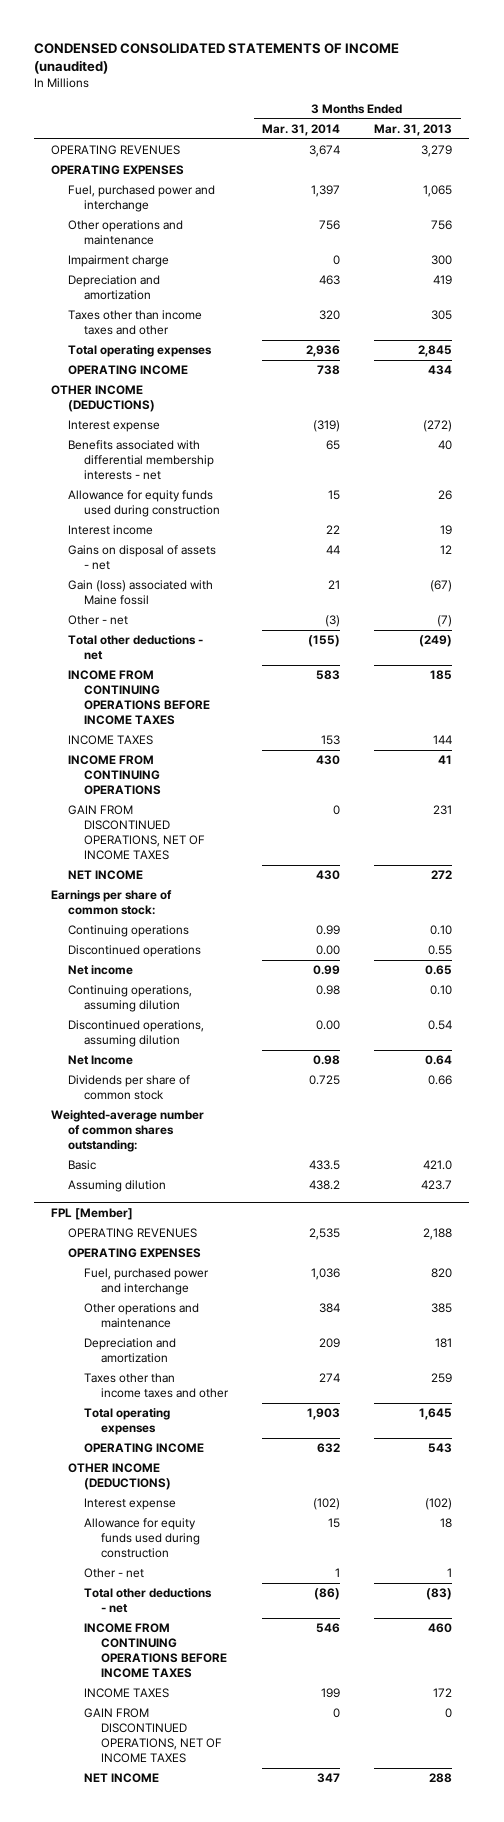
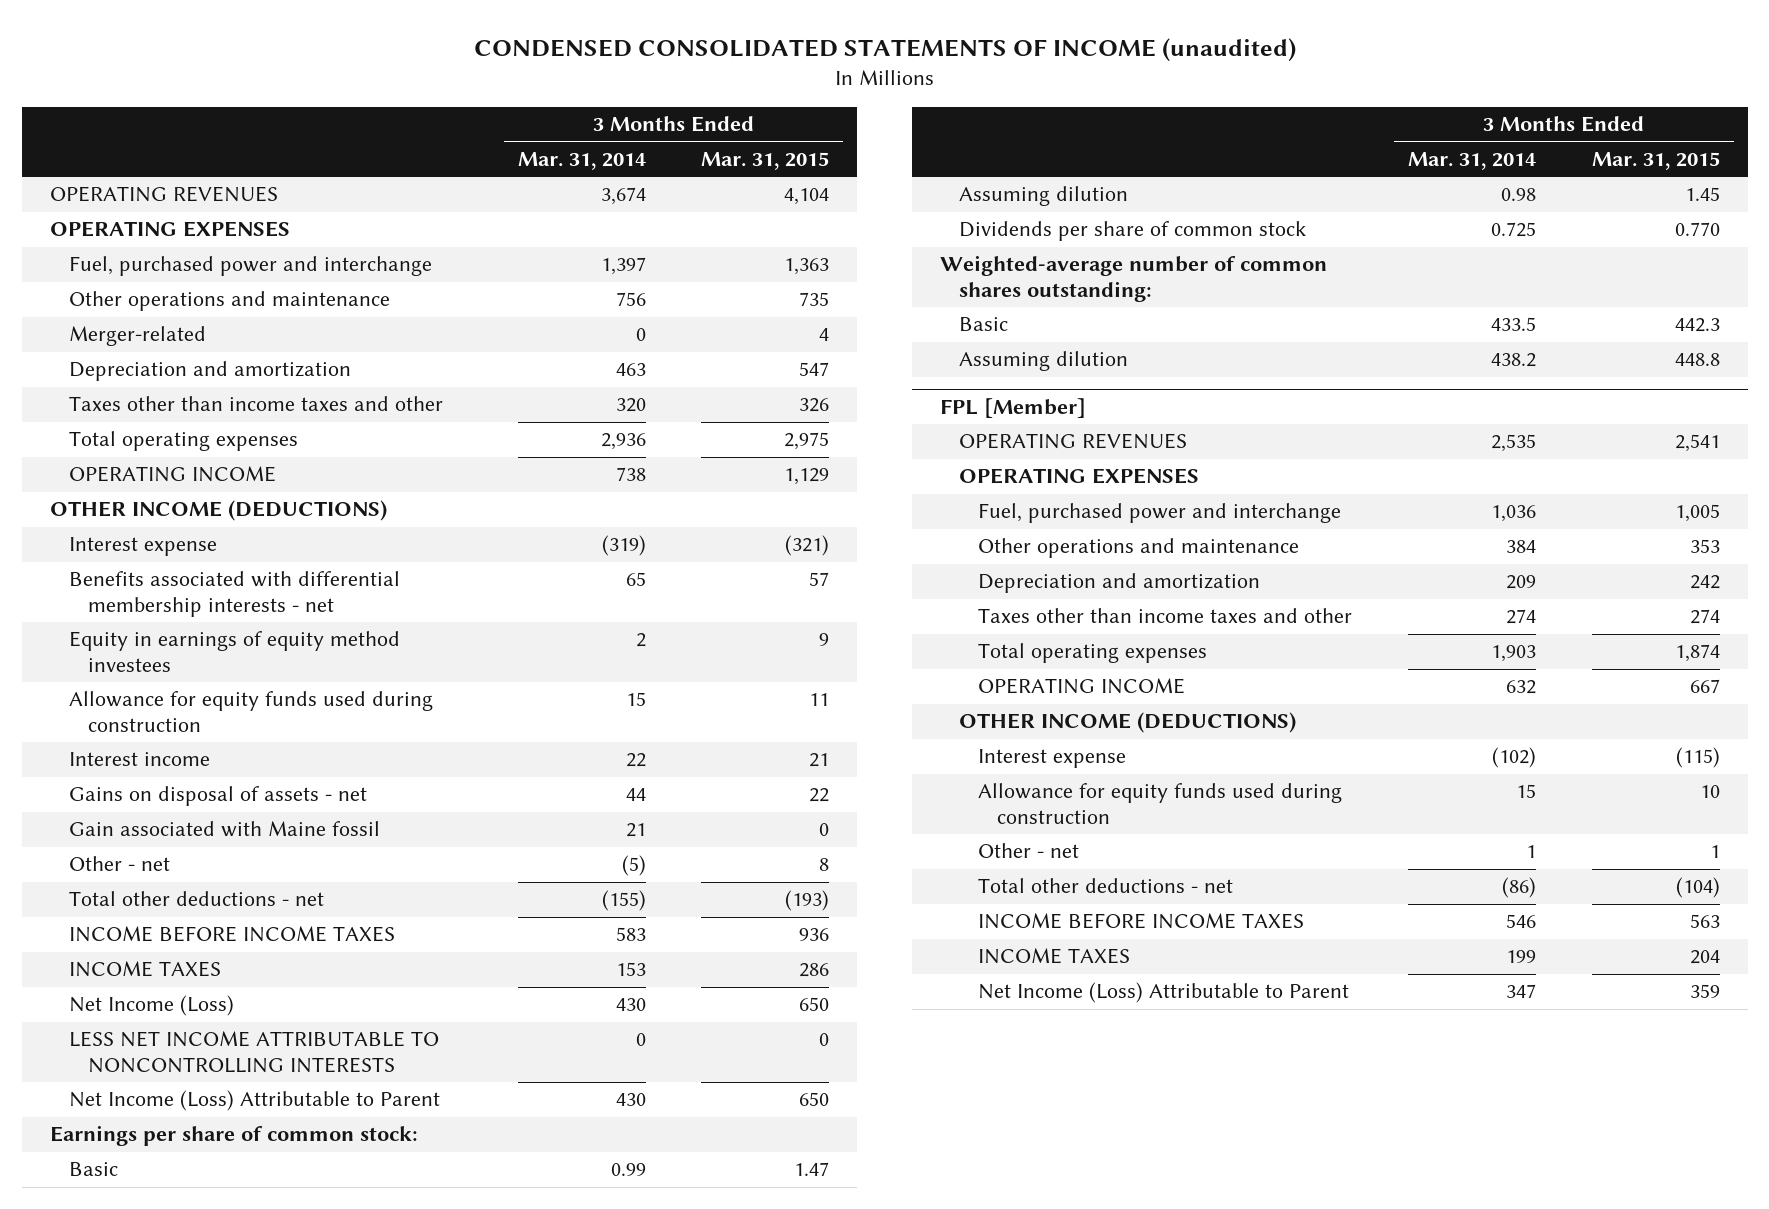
[374,124,453,137] Mar. 31, 2013 -> none
none -> [701,152,830,171] Mar. 31, 2015
[67,255,169,268] Impairment charge -> none
none -> [68,326,206,347] Merger-related
none -> [68,631,400,673] Equity in earnings of equity method investees
[67,580,213,606] Gain (loss) associated with Maine fossil -> [68,821,380,838] Gain associated with Maine fossil
[325,615,341,628] (3) -> [621,855,646,877] (5)
[67,670,211,726] INCOME FROM CONTINUING OPERATIONS BEFORE INCOME TAXES -> [68,926,395,943] INCOME BEFORE INCOME TAXES
[67,755,162,796] INCOME FROM CONTINUING OPERATIONS -> none
[67,805,206,861] GAIN FROM DISCONTINUED OPERATIONS, NET OF INCOME TAXES -> none
none -> [68,995,234,1017] Net Income (Loss)
none -> [68,1031,439,1074] LESS NET INCOME ATTRIBUTABLE TO NONCONTROLLING INTERESTS
[67,870,143,881] NET INCOME -> [68,1090,440,1112] Net Income (Loss) Attributable to Parent
[67,925,189,938] Continuing operations -> none
[67,945,201,958] Discontinued operations -> none
[67,985,192,1013] Continuing operations, assuming dilution -> none
[67,1020,204,1048] Discontinued operations, assuming dilution -> none
[67,965,133,976] Net income -> [68,1162,118,1177] Basic
[67,1055,133,1066] Net Income -> [958,186,1128,207] Assuming dilution
[84,1623,228,1679] INCOME FROM CONTINUING OPERATIONS BEFORE INCOME TAXES -> [977,913,1304,930] INCOME BEFORE INCOME TAXES
[84,1708,223,1764] GAIN FROM DISCONTINUED OPERATIONS, NET OF INCOME TAXES -> none
[84,1773,160,1784] NET INCOME -> [977,982,1349,1004] Net Income (Loss) Attributable to Parent

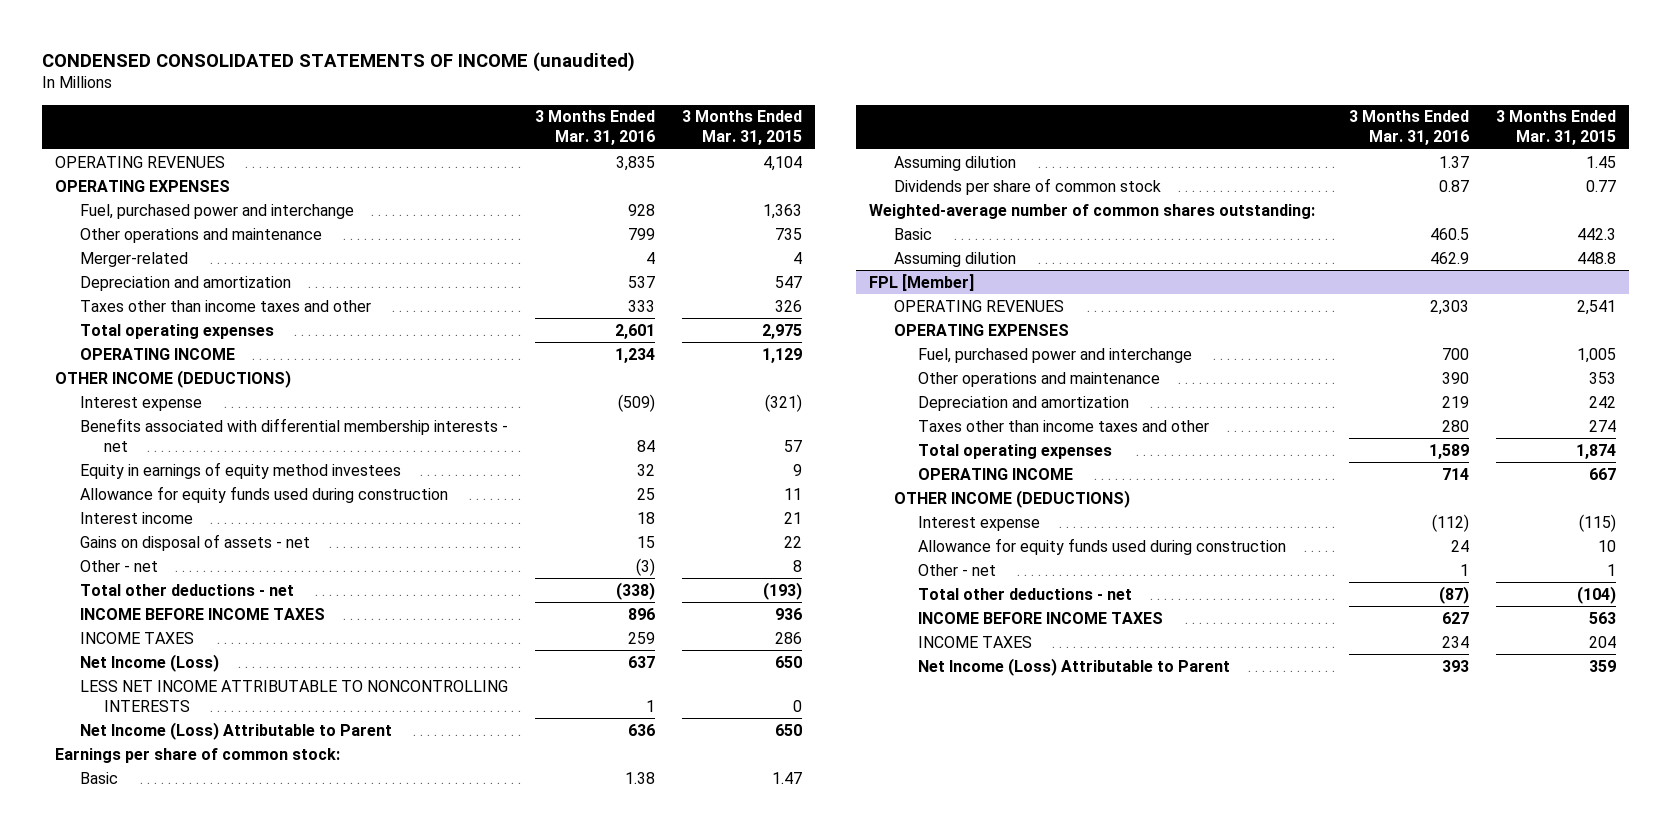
[517,152,646,171] Mar. 31, 2014 -> none
none -> [534,110,655,146] 3 Months Ended Mar. 31, 2016
[68,821,380,838] Gain associated with Maine fossil -> none
[1674,222,1720,237] 0.770 -> [1585,179,1616,192] 0.77

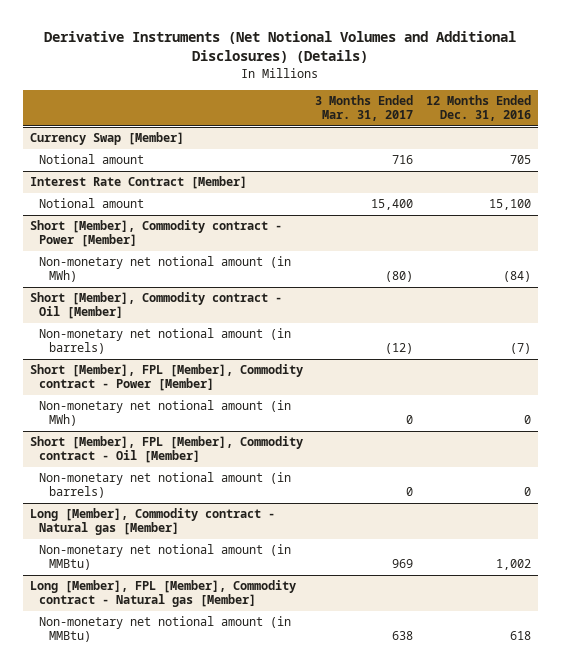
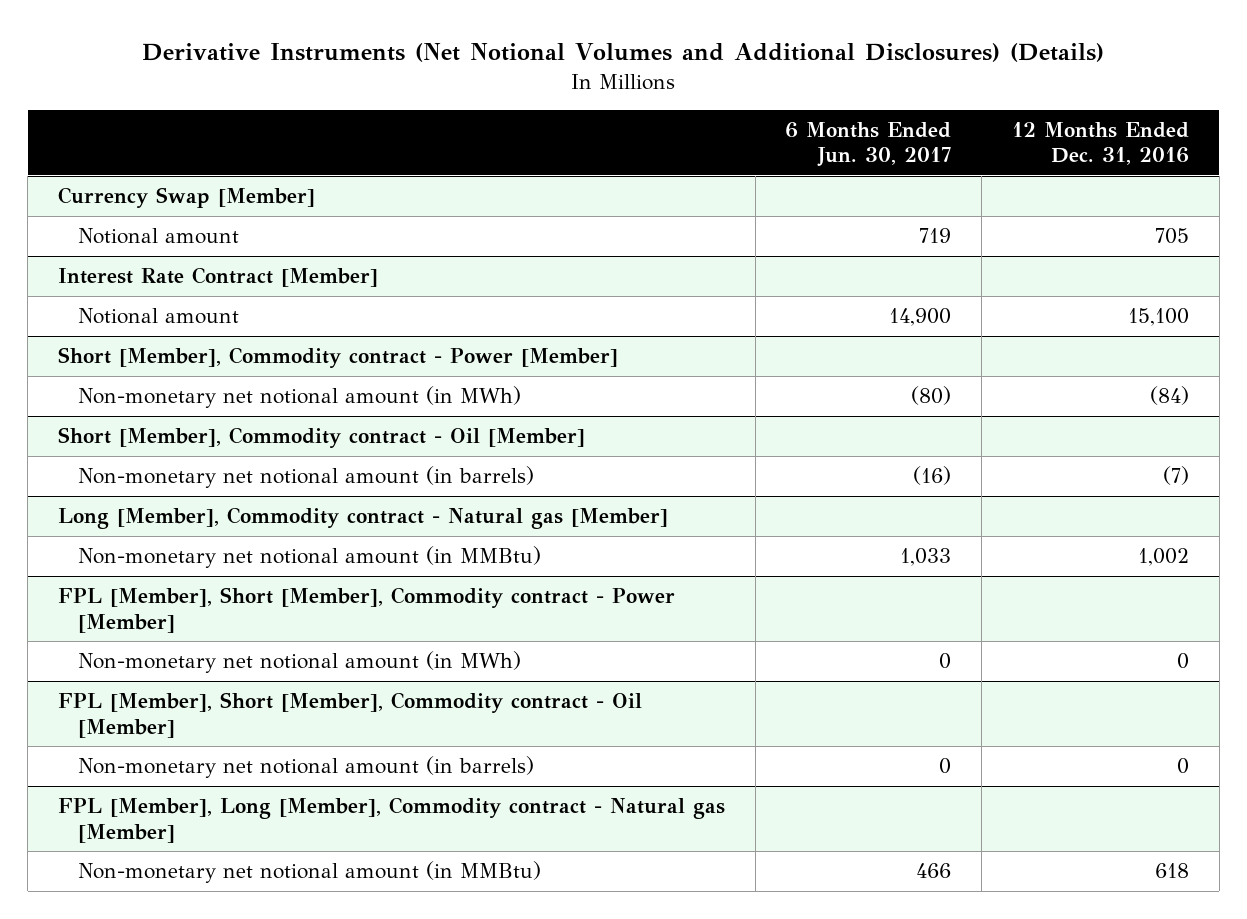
[315,95,414,122] 3 Months Ended Mar. 31, 2017 -> none
none -> [785,121,952,168] 6 Months Ended Jun. 30, 2017
[29,364,303,392] Short [Member], FPL [Member], Commodity contract - Power [Member] -> none
[39,400,292,427] Non-monetary net notional amount (in MWh) -> none
[29,436,303,464] Short [Member], FPL [Member], Commodity contract - Oil [Member] -> none
[39,472,292,499] Non-monetary net notional amount (in barrels) -> none
none -> [57,587,675,633] FPL [Member], Short [Member], Commodity contract - Power [Member]
none -> [78,651,522,674] Non-monetary net notional amount (in MWh)
none -> [57,692,642,738] FPL [Member], Short [Member], Commodity contract - Oil [Member]
none -> [78,756,535,779] Non-monetary net notional amount (in barrels)
[29,580,296,608] Long [Member], FPL [Member], Commodity contract - Natural gas [Member] -> [57,797,725,843] FPL [Member], Long [Member], Commodity contract - Natural gas [Member]

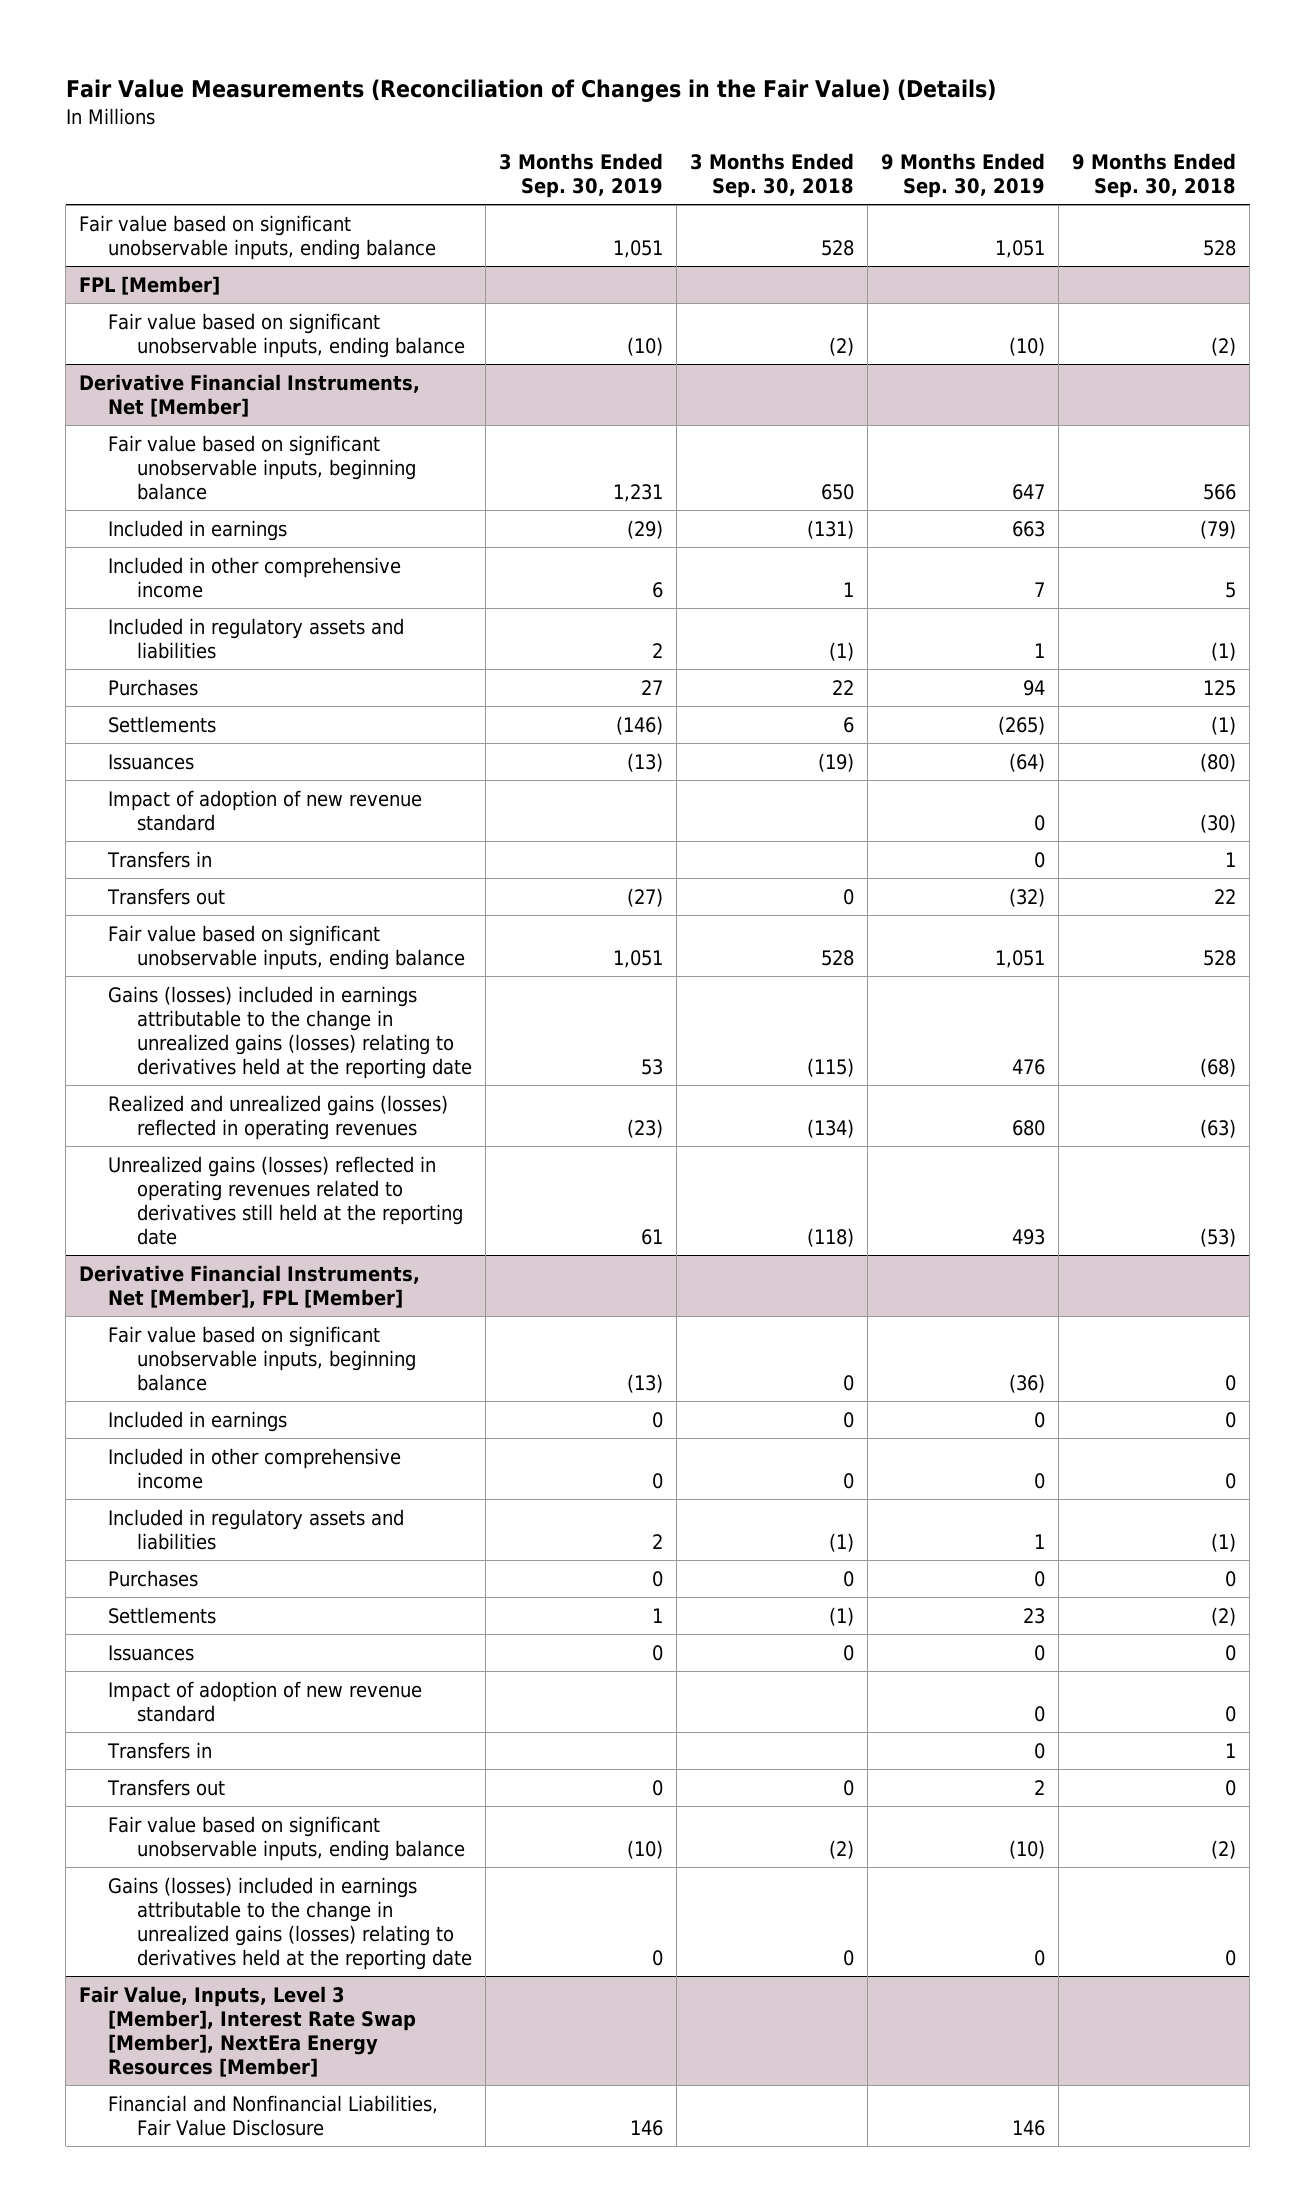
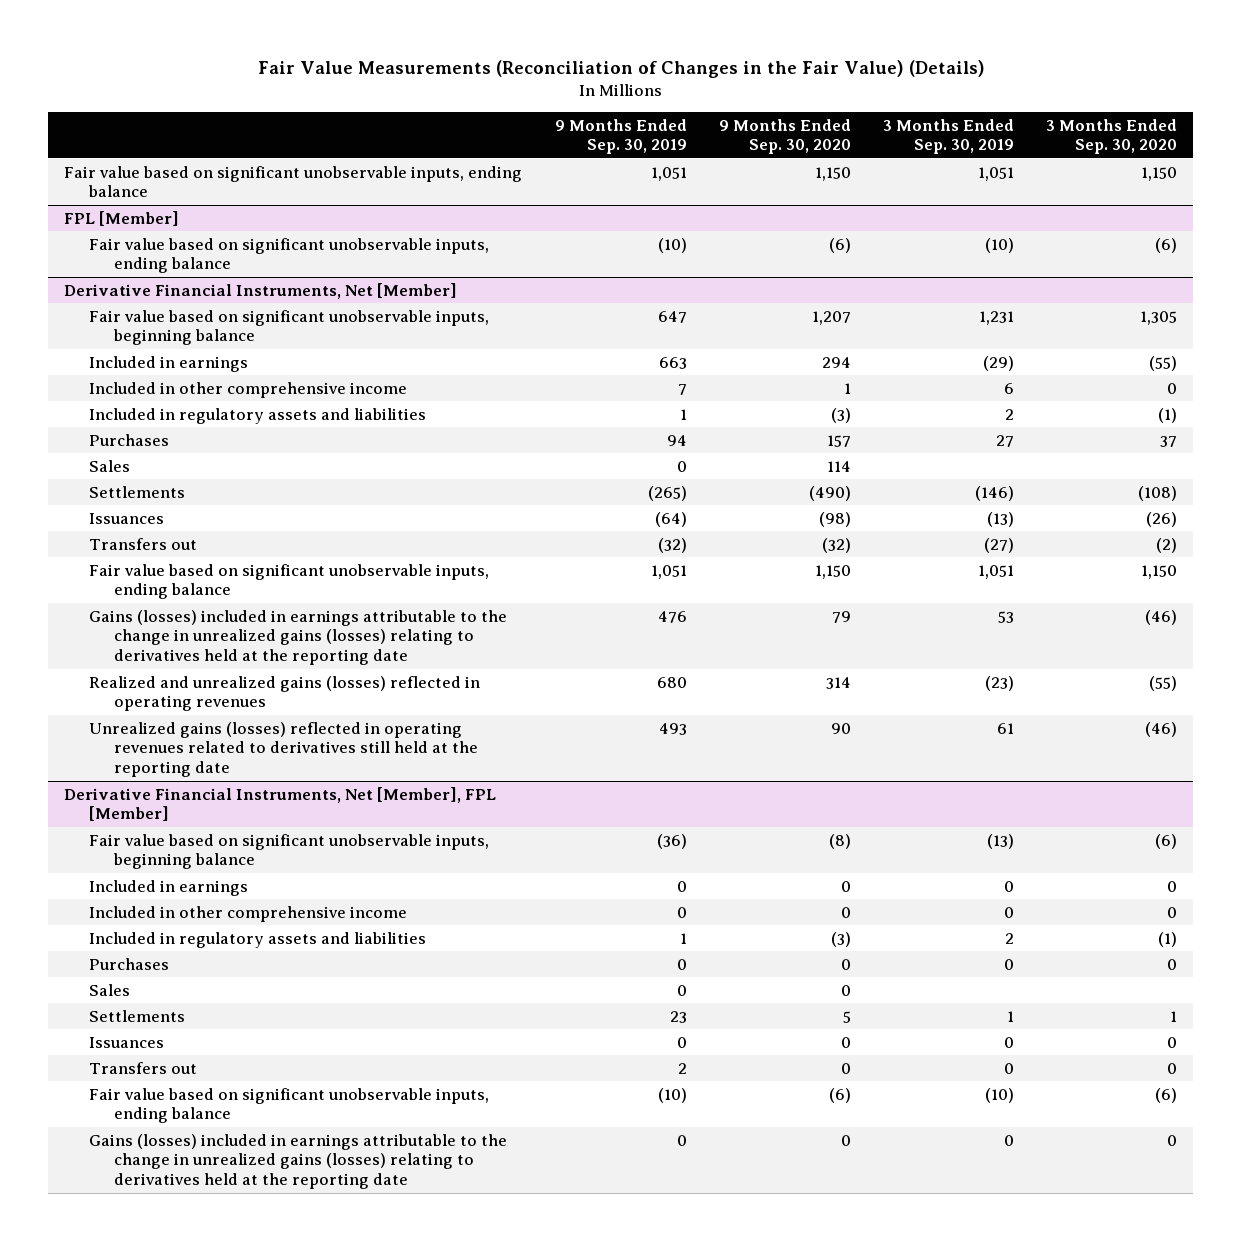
[690,153,855,199] 3 Months Ended Sep. 30, 2018 -> none
[1072,153,1237,199] 9 Months Ended Sep. 30, 2018 -> none
none -> [718,118,851,155] 9 Months Ended Sep. 30, 2020
none -> [1046,118,1178,155] 3 Months Ended Sep. 30, 2020
none -> [89,459,131,472] Sales
[107,789,422,831] Impact of adoption of new revenue standard -> none
[106,850,212,868] Transfers in -> none
none -> [89,983,131,996] Sales
[107,1680,422,1722] Impact of adoption of new revenue standard -> none
[106,1741,212,1759] Transfers in -> none
[79,1985,416,2078] Fair Value, Inputs, Level 3 [Member], Interest Rate Swap [Member], NextEra Energy Resources [Member] -> none
[107,2094,438,2136] Financial and Nonfinancial Liabilities, Fair Value Disclosure -> none

